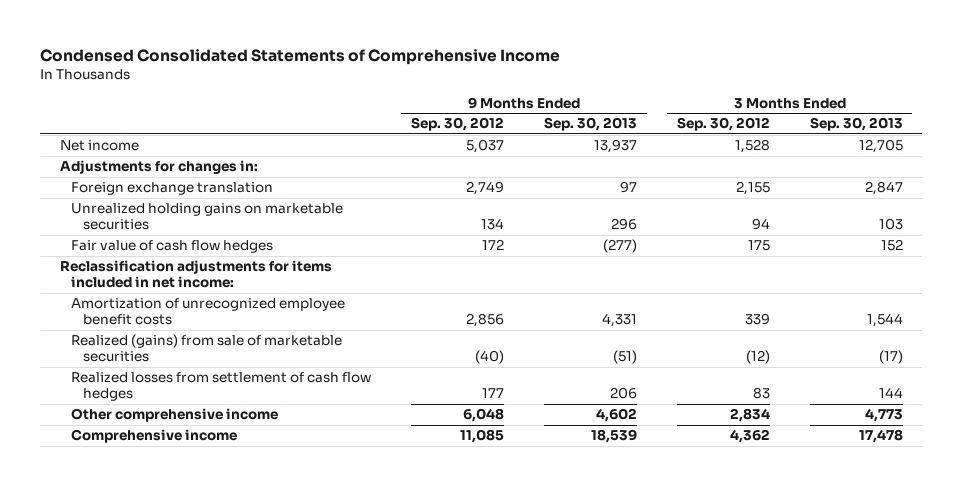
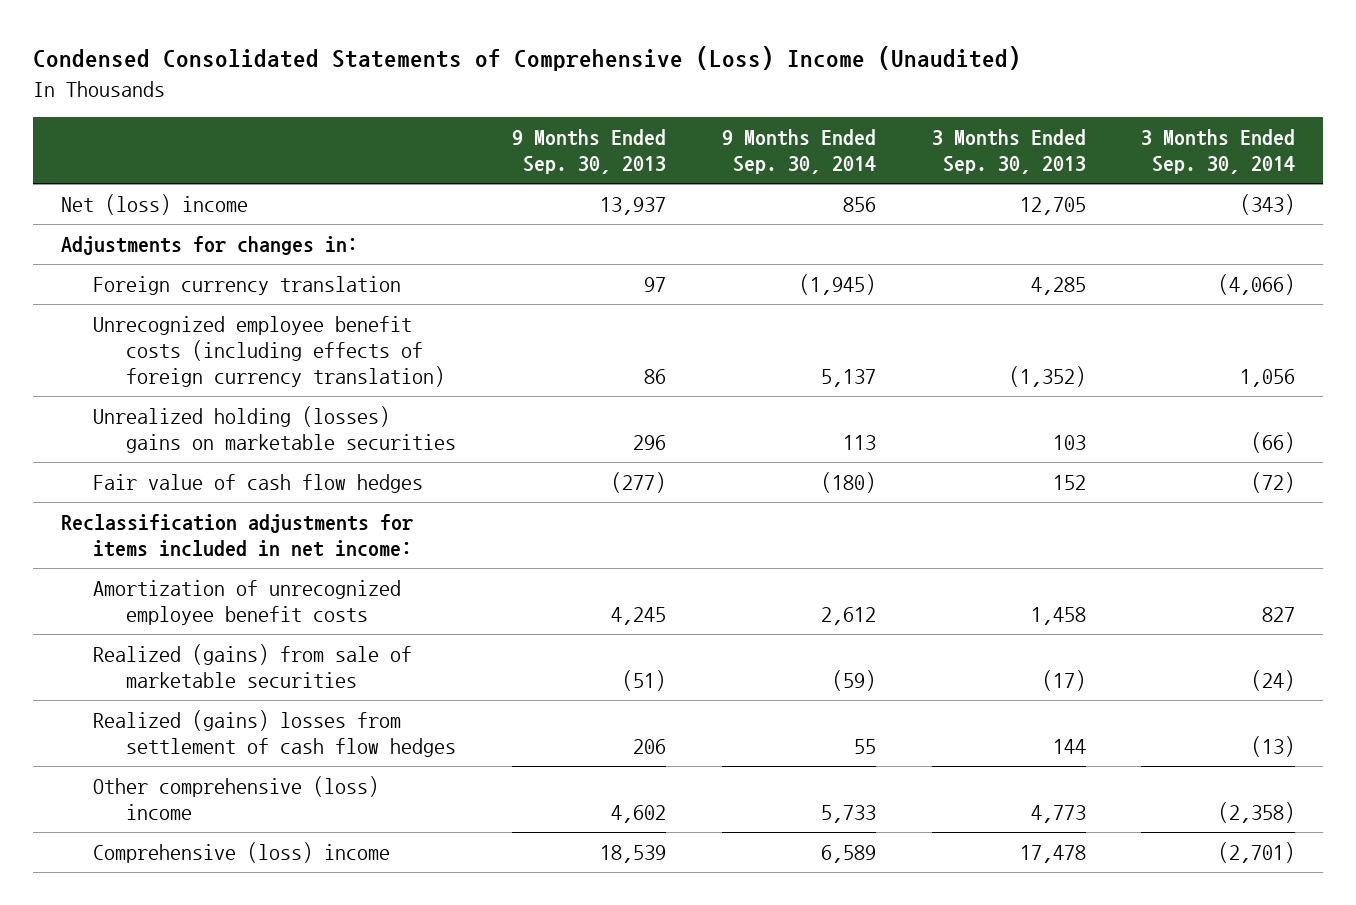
[39,48,560,65] Condensed Consolidated Statements of Comprehensive Income -> [32,46,1021,72] Condensed Consolidated Statements of Comprehensive (Loss) Income (Unaudited)
[411,117,505,132] Sep. 30, 2012 -> none
[676,117,770,132] Sep. 30, 2012 -> none
none -> [721,128,876,175] 9 Months Ended Sep. 30, 2014
none -> [1141,128,1296,175] 3 Months Ended Sep. 30, 2014
[59,140,139,152] Net income -> [60,193,248,215] Net (loss) income
[71,182,274,196] Foreign exchange translation -> [93,275,402,295] Foreign currency translation
[864,181,903,196] 2,847 -> [1030,276,1086,295] 4,285
none -> [93,315,445,388] Unrecognized employee benefit costs (including effects of foreign currency translation)
[71,203,344,231] Unrealized holding gains on marketable securities -> [93,405,456,453] Unrealized holding (losses) gains on marketable securities
[601,313,637,328] 4,331 -> [610,606,666,625] 4,245
[866,313,903,328] 1,544 -> [1030,606,1086,625] 1,458
[71,372,372,402] Realized losses from settlement of cash flow hedges -> [93,709,456,757] Realized (gains) losses from settlement of cash flow hedges
[71,408,279,423] Other comprehensive income -> [93,775,380,820] Other comprehensive (loss) income
[71,429,238,444] Comprehensive income -> [93,841,391,863] Comprehensive (loss) income

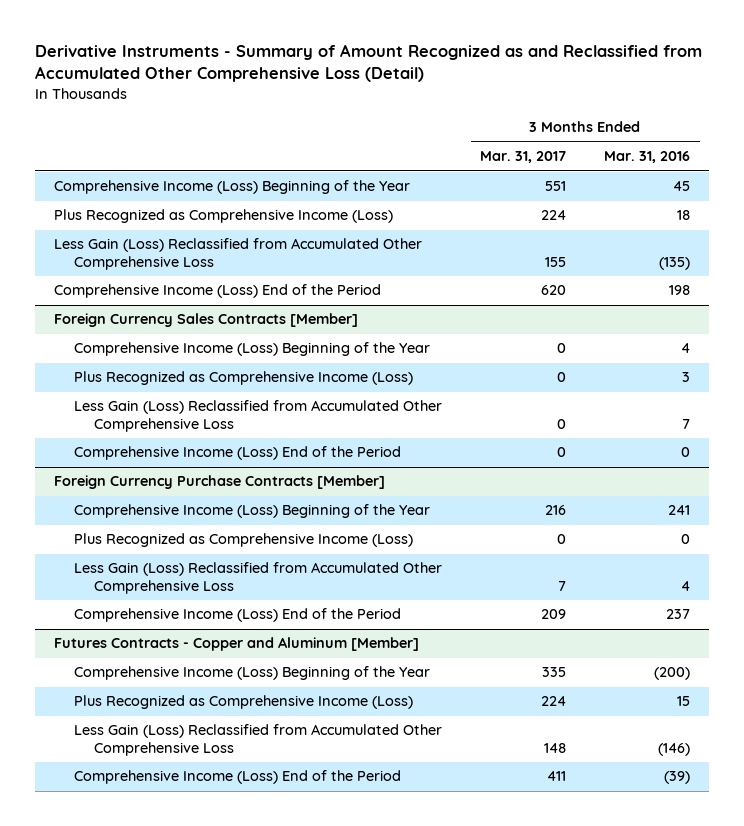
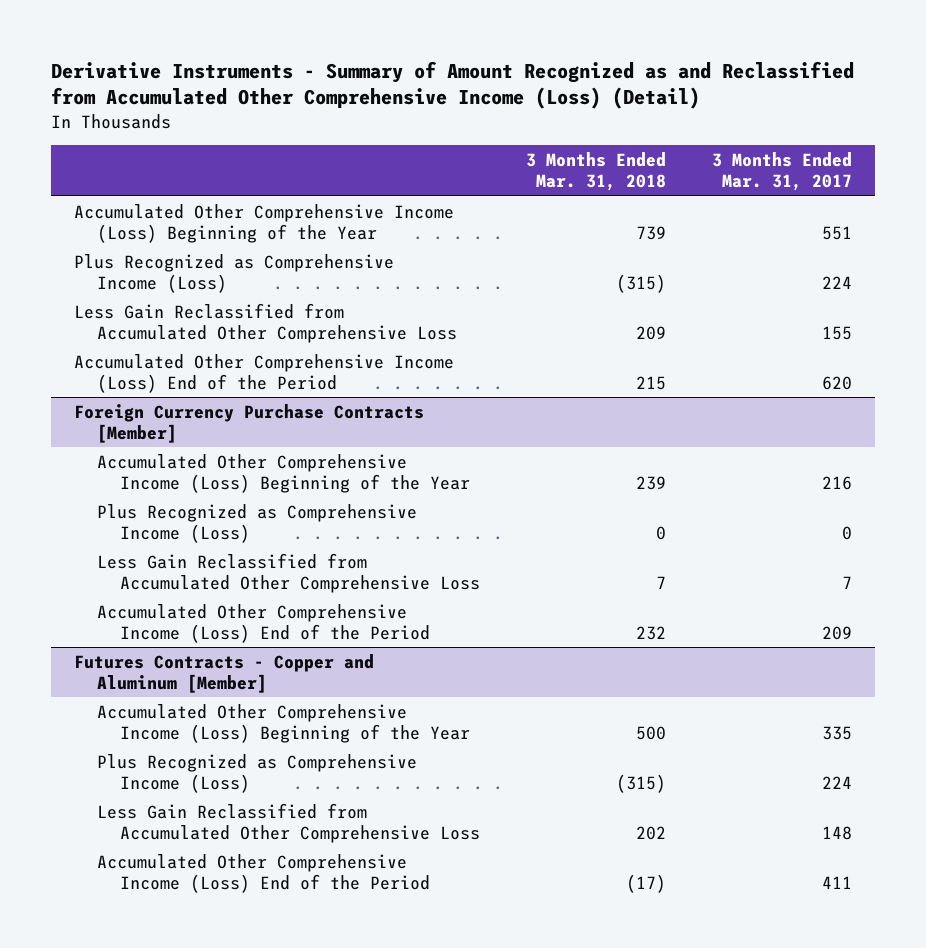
[34,44,702,83] Derivative Instruments - Summary of Amount Recognized as and Reclassified from Accumulated Other Comprehensive Loss (Detail) -> [50,60,854,110] Derivative Instruments - Summary of Amount Recognized as and Reclassified from Accumulated Other Comprehensive Income (Loss) (Detail)
[604,151,691,164] Mar. 31, 2016 -> none
none -> [526,151,667,192] 3 Months Ended Mar. 31, 2018
[53,180,410,195] Comprehensive Income (Loss) Beginning of the Year -> [73,203,454,243] Accumulated Other Comprehensive Income (Loss) Beginning of the Year
[53,313,358,328] Foreign Currency Sales Contracts [Member] -> none
[74,342,431,357] Comprehensive Income (Loss) Beginning of the Year -> none
[74,371,414,386] Plus Recognized as Comprehensive Income (Loss) -> none
[74,400,443,432] Less Gain (Loss) Reclassified from Accumulated Other Comprehensive Loss -> none
[74,446,402,461] Comprehensive Income (Loss) End of the Period -> none
[53,238,422,270] Less Gain (Loss) Reclassified from Accumulated Other Comprehensive Loss -> [73,302,458,343] Less Gain Reclassified from Accumulated Other Comprehensive Loss
[53,284,381,299] Comprehensive Income (Loss) End of the Period -> [73,353,454,393] Accumulated Other Comprehensive Income (Loss) End of the Period
[74,504,431,519] Comprehensive Income (Loss) Beginning of the Year -> [97,453,471,493] Accumulated Other Comprehensive Income (Loss) Beginning of the Year
[74,562,443,594] Less Gain (Loss) Reclassified from Accumulated Other Comprehensive Loss -> [97,552,481,593] Less Gain Reclassified from Accumulated Other Comprehensive Loss
[74,608,402,623] Comprehensive Income (Loss) End of the Period -> [97,603,431,643] Accumulated Other Comprehensive Income (Loss) End of the Period
[74,666,431,681] Comprehensive Income (Loss) Beginning of the Year -> [97,703,471,743] Accumulated Other Comprehensive Income (Loss) Beginning of the Year
[74,724,443,756] Less Gain (Loss) Reclassified from Accumulated Other Comprehensive Loss -> [97,802,481,843] Less Gain Reclassified from Accumulated Other Comprehensive Loss
[74,770,402,785] Comprehensive Income (Loss) End of the Period -> [97,853,431,893] Accumulated Other Comprehensive Income (Loss) End of the Period

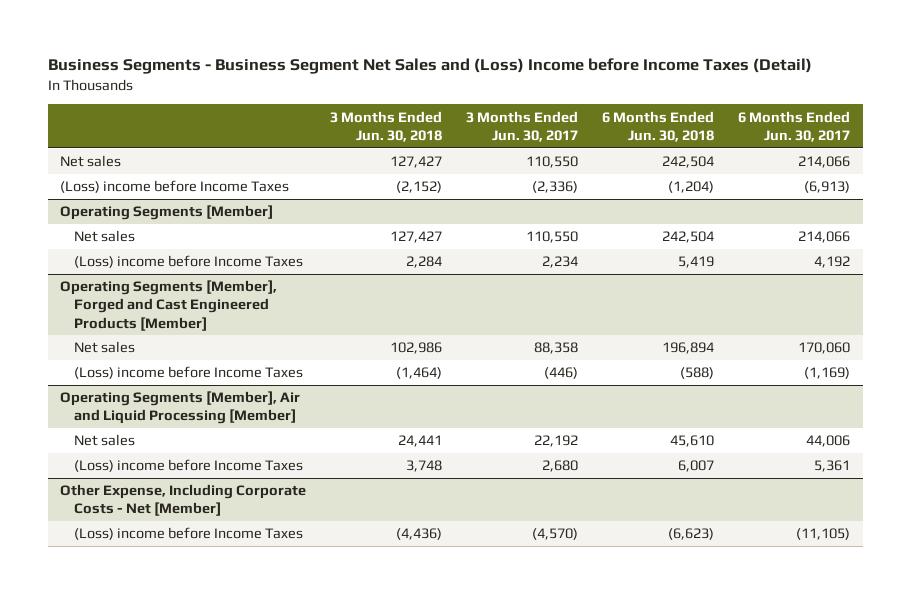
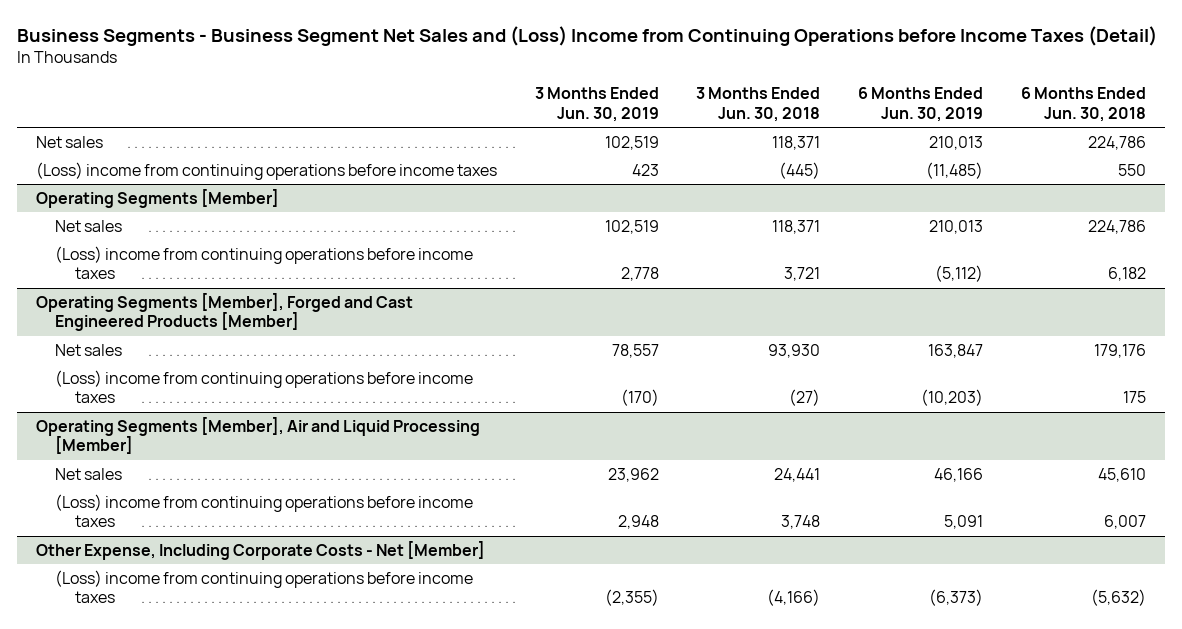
[47,58,812,75] Business Segments - Business Segment Net Sales and (Loss) Income before Income Taxes (Detail) -> [16,25,1157,46] Business Segments - Business Segment Net Sales and (Loss) Income from Continuing Operations before Income Taxes (Detail)
[466,110,579,142] 3 Months Ended Jun. 30, 2017 -> none
[738,110,851,142] 6 Months Ended Jun. 30, 2017 -> none
none -> [534,87,659,122] 3 Months Ended Jun. 30, 2019
none -> [858,87,984,122] 6 Months Ended Jun. 30, 2019
[390,156,443,169] 127,427 -> [772,135,821,150] 118,371
[662,156,715,169] 242,504 -> [1087,135,1146,150] 224,786
[59,180,289,194] (Loss) income before Income Taxes -> [35,161,497,180] (Loss) income from continuing operations before income taxes
[396,181,443,194] (2,152) -> [779,161,821,179] (445)
[668,181,715,194] (1,204) -> [1117,163,1146,176] 550
[390,231,443,244] 127,427 -> [772,219,821,234] 118,371
[662,231,715,244] 242,504 -> [1087,219,1146,234] 224,786
[73,255,303,269] (Loss) income before Income Taxes -> [55,245,474,280] (Loss) income from continuing operations before income taxes
[406,256,443,269] 2,284 -> [784,267,821,282] 3,721
[678,256,715,269] 5,419 -> [1107,267,1146,282] 6,182
[390,342,443,355] 102,986 -> [768,343,821,358] 93,930
[662,342,715,355] 196,894 -> [1093,343,1146,358] 179,176
[73,366,303,380] (Loss) income before Income Taxes -> [55,369,474,404] (Loss) income from continuing operations before income taxes
[396,367,443,380] (1,464) -> [789,389,821,407] (27)
[680,367,715,380] (588) -> [1122,391,1146,404] 175
[73,459,303,473] (Loss) income before Income Taxes -> [55,493,474,528] (Loss) income from continuing operations before income taxes
[73,527,303,541] (Loss) income before Income Taxes -> [55,569,474,604] (Loss) income from continuing operations before income taxes
[396,528,443,541] (4,436) -> [767,589,821,607] (4,166)
[668,528,715,541] (6,623) -> [1090,589,1146,607] (5,632)

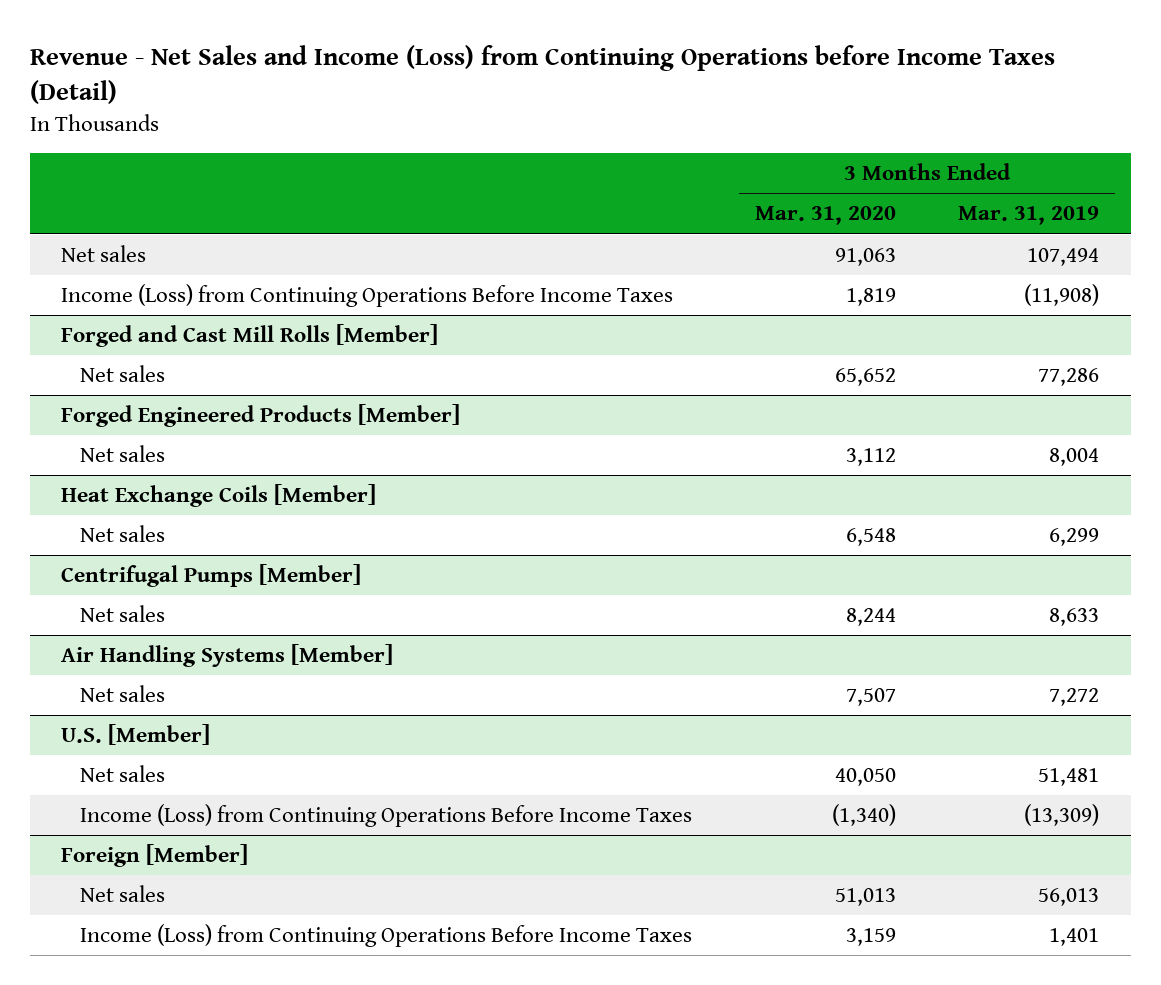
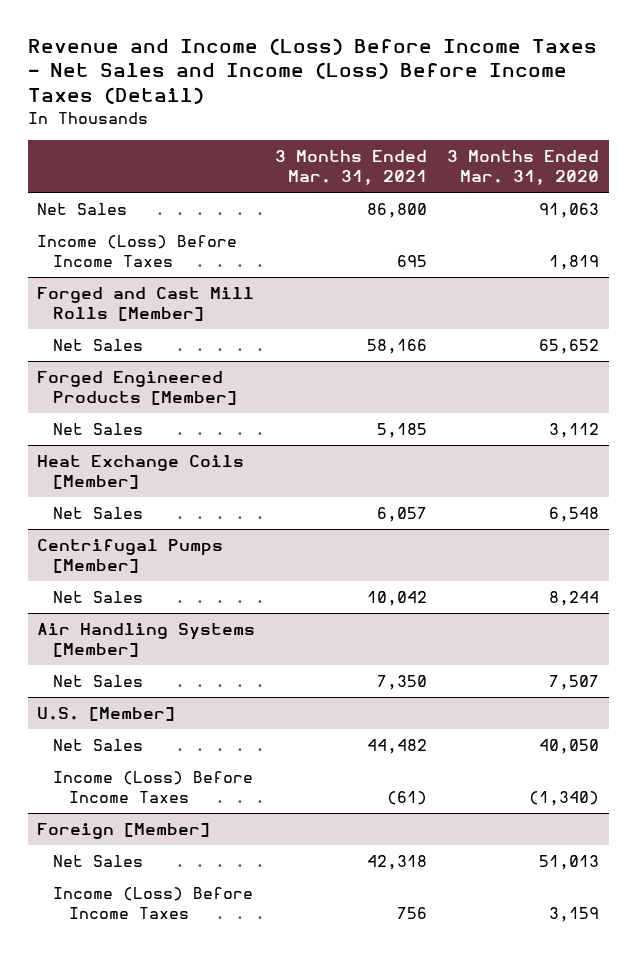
[30,45,1056,105] Revenue - Net Sales and Income (Loss) from Continuing Operations before Income Taxes (Detail) -> [27,37,597,105] Revenue and Income (Loss) Before Income Taxes - Net Sales and Income (Loss) Before Income Taxes (Detail)
[958,206,1100,226] Mar. 31, 2019 -> none
none -> [275,150,428,186] 3 Months Ended Mar. 31, 2021
[61,245,147,263] Net sales -> [37,203,128,216] Net Sales
[61,284,674,308] Income (Loss) from Continuing Operations Before Income Taxes -> [37,235,238,268] Income (Loss) Before Income Taxes
[80,365,166,383] Net sales -> [53,339,144,352] Net Sales
[80,445,166,463] Net sales -> [53,423,144,436] Net Sales
[80,525,166,543] Net sales -> [53,507,144,520] Net Sales
[80,605,166,623] Net sales -> [53,591,144,604] Net Sales
[80,685,166,703] Net sales -> [53,675,144,688] Net Sales
[80,765,166,783] Net sales -> [53,739,144,752] Net Sales
[80,804,693,828] Income (Loss) from Continuing Operations Before Income Taxes -> [53,771,254,804] Income (Loss) Before Income Taxes
[80,885,166,903] Net sales -> [53,855,144,868] Net Sales
[80,924,693,948] Income (Loss) from Continuing Operations Before Income Taxes -> [53,887,254,920] Income (Loss) Before Income Taxes

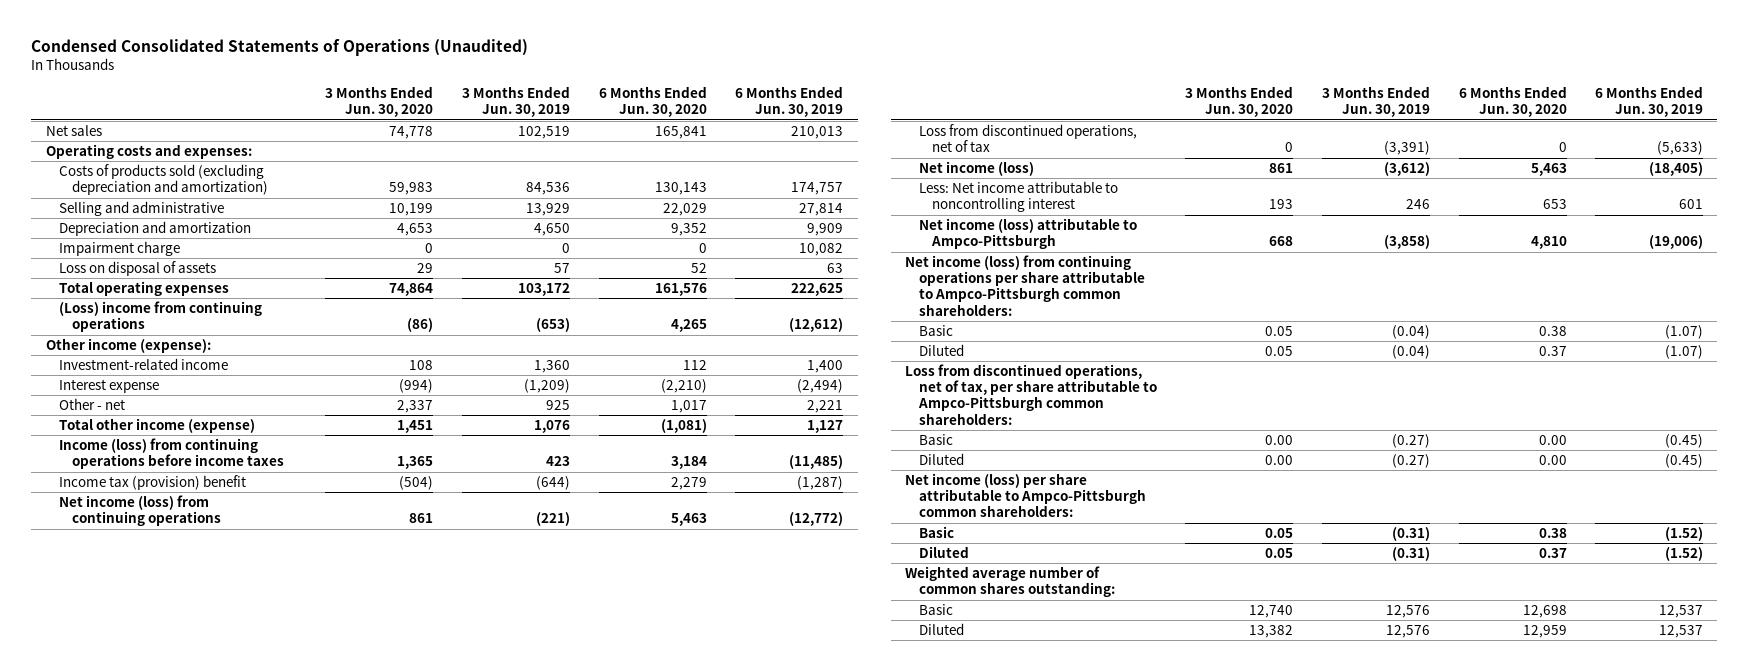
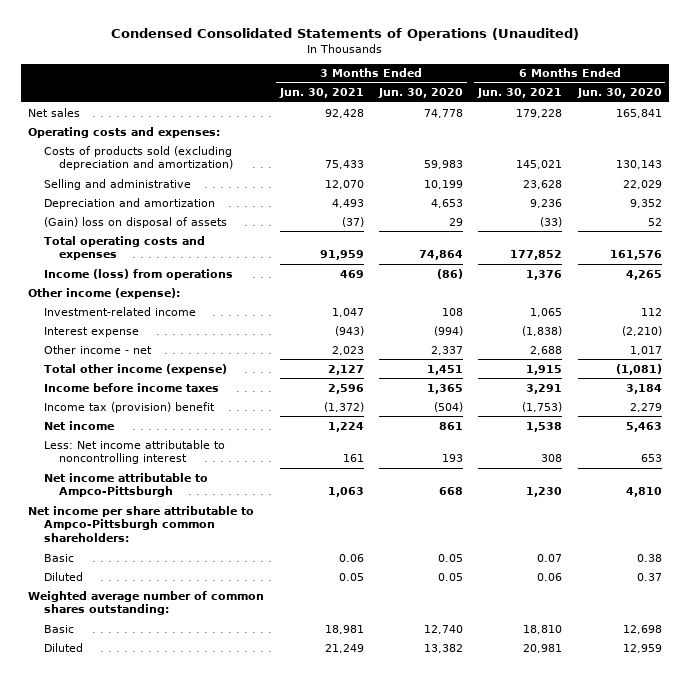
[462,86,571,118] 3 Months Ended Jun. 30, 2019 -> none
[735,86,844,118] 6 Months Ended Jun. 30, 2019 -> none
none -> [278,88,364,99] Jun. 30, 2021
none -> [477,88,563,99] Jun. 30, 2021
[58,241,180,257] Impairment charge -> none
[58,261,216,277] Loss on disposal of assets -> [43,216,227,228] (Gain) loss on disposal of assets
[58,281,229,297] Total operating expenses -> [43,235,205,261] Total operating costs and expenses
[58,301,262,333] (Loss) income from continuing operations -> [43,268,233,280] Income (loss) from operations
[58,398,125,411] Other - net -> [43,344,152,354] Other income - net
[58,438,285,470] Income (loss) from continuing operations before income taxes -> [43,382,219,392] Income before income taxes
[58,495,222,527] Net income (loss) from continuing operations -> none
[918,124,1137,153] Loss from discontinued operations, net of tax -> none
[918,161,1034,177] Net income (loss) -> [43,420,114,430] Net income
[918,325,953,337] Basic -> none
[918,344,964,357] Diluted -> none
[905,364,1157,425] Loss from discontinued operations, net of tax, per share attributable to Ampco-Pittsburgh common shareholders: -> none
[918,434,953,446] Basic -> none
[918,453,964,466] Diluted -> none
[905,473,1146,518] Net income (loss) per share attributable to Ampco-Pittsburgh common shareholders: -> none
[918,218,1137,250] Net income (loss) attributable to Ampco-Pittsburgh -> [43,472,208,498] Net income attributable to Ampco-Pittsburgh
[905,255,1145,316] Net income (loss) from continuing operations per share attributable to Ampco-Pittsburgh common shareholders: -> [28,505,255,542] Net income per share attributable to Ampco-Pittsburgh common shareholders:

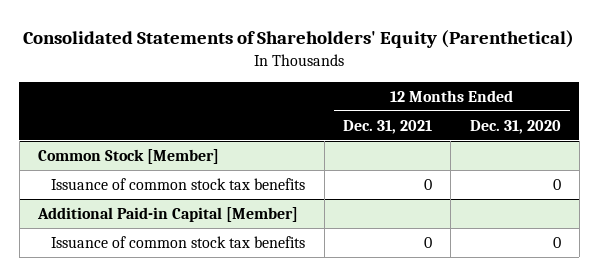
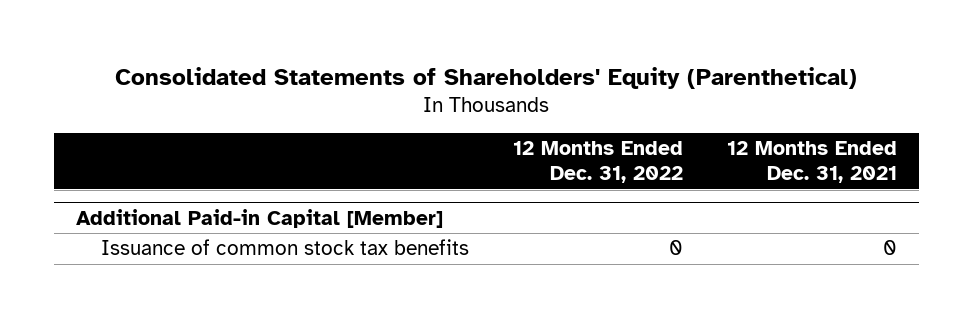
[469,119,561,134] Dec. 31, 2020 -> none
none -> [512,141,683,184] 12 Months Ended Dec. 31, 2022
[38,148,220,164] Common Stock [Member] -> none
[51,177,306,190] Issuance of common stock tax benefits -> none

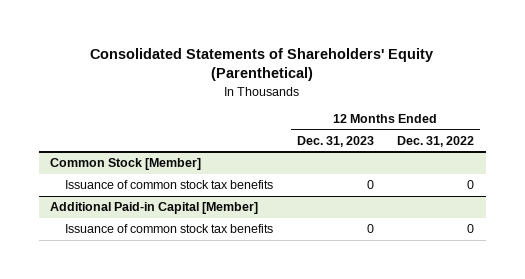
[726,141,897,184] 12 Months Ended Dec. 31, 2021 -> none
none -> [296,135,374,147] Dec. 31, 2023
none -> [50,158,202,171] Common Stock [Member]
none -> [65,180,274,190] Issuance of common stock tax benefits

